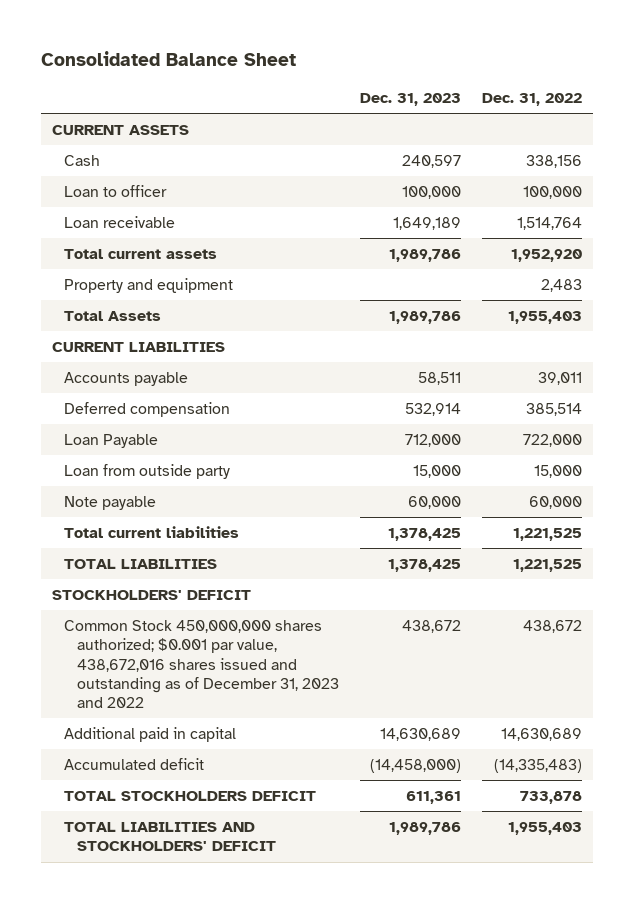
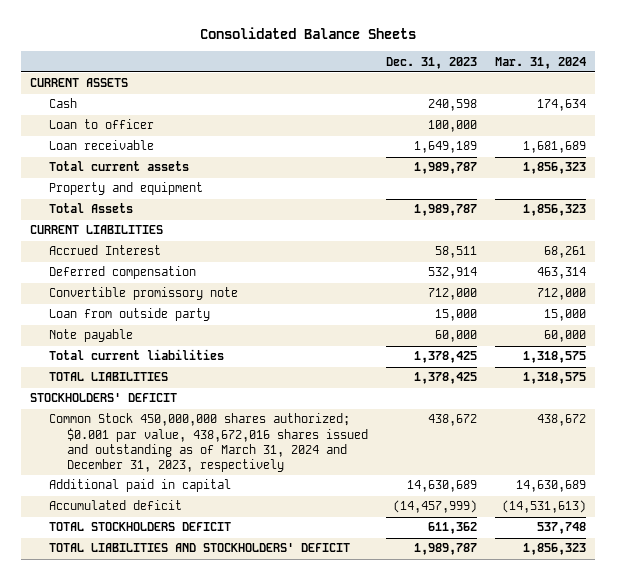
[41,50,297,66] Consolidated Balance Sheet -> [200,27,417,40] Consolidated Balance Sheets
[482,92,583,106] Dec. 31, 2022 -> none
none -> [495,56,587,69] Mar. 31, 2024
[402,155,462,169] 240,597 -> [428,99,478,112] 240,598
[389,249,462,263] 1,989,786 -> [414,162,478,175] 1,989,787
[389,311,462,325] 1,989,786 -> [414,204,478,217] 1,989,787
[64,372,189,387] Accounts payable -> [48,245,161,256] Accrued Interest
[64,434,159,449] Loan Payable -> [48,287,238,301] Convertible promissory note
[64,620,339,709] Common Stock 450,000,000 shares authorized; $0.001 par value, 438,672,016 shares issued and outstanding as of December 31, 2023 and 2022 -> [48,413,368,472] Common Stock 450,000,000 shares authorized; $0.001 par value, 438,672,016 shares issued and outstanding as of March 31, 2024 and December 31, 2023, respectively
[370,759,462,774] (14,458,000) -> [393,500,478,514] (14,457,999)
[406,791,462,805] 611,361 -> [428,522,478,535] 611,362
[389,822,462,836] 1,989,786 -> [414,543,478,556] 1,989,787

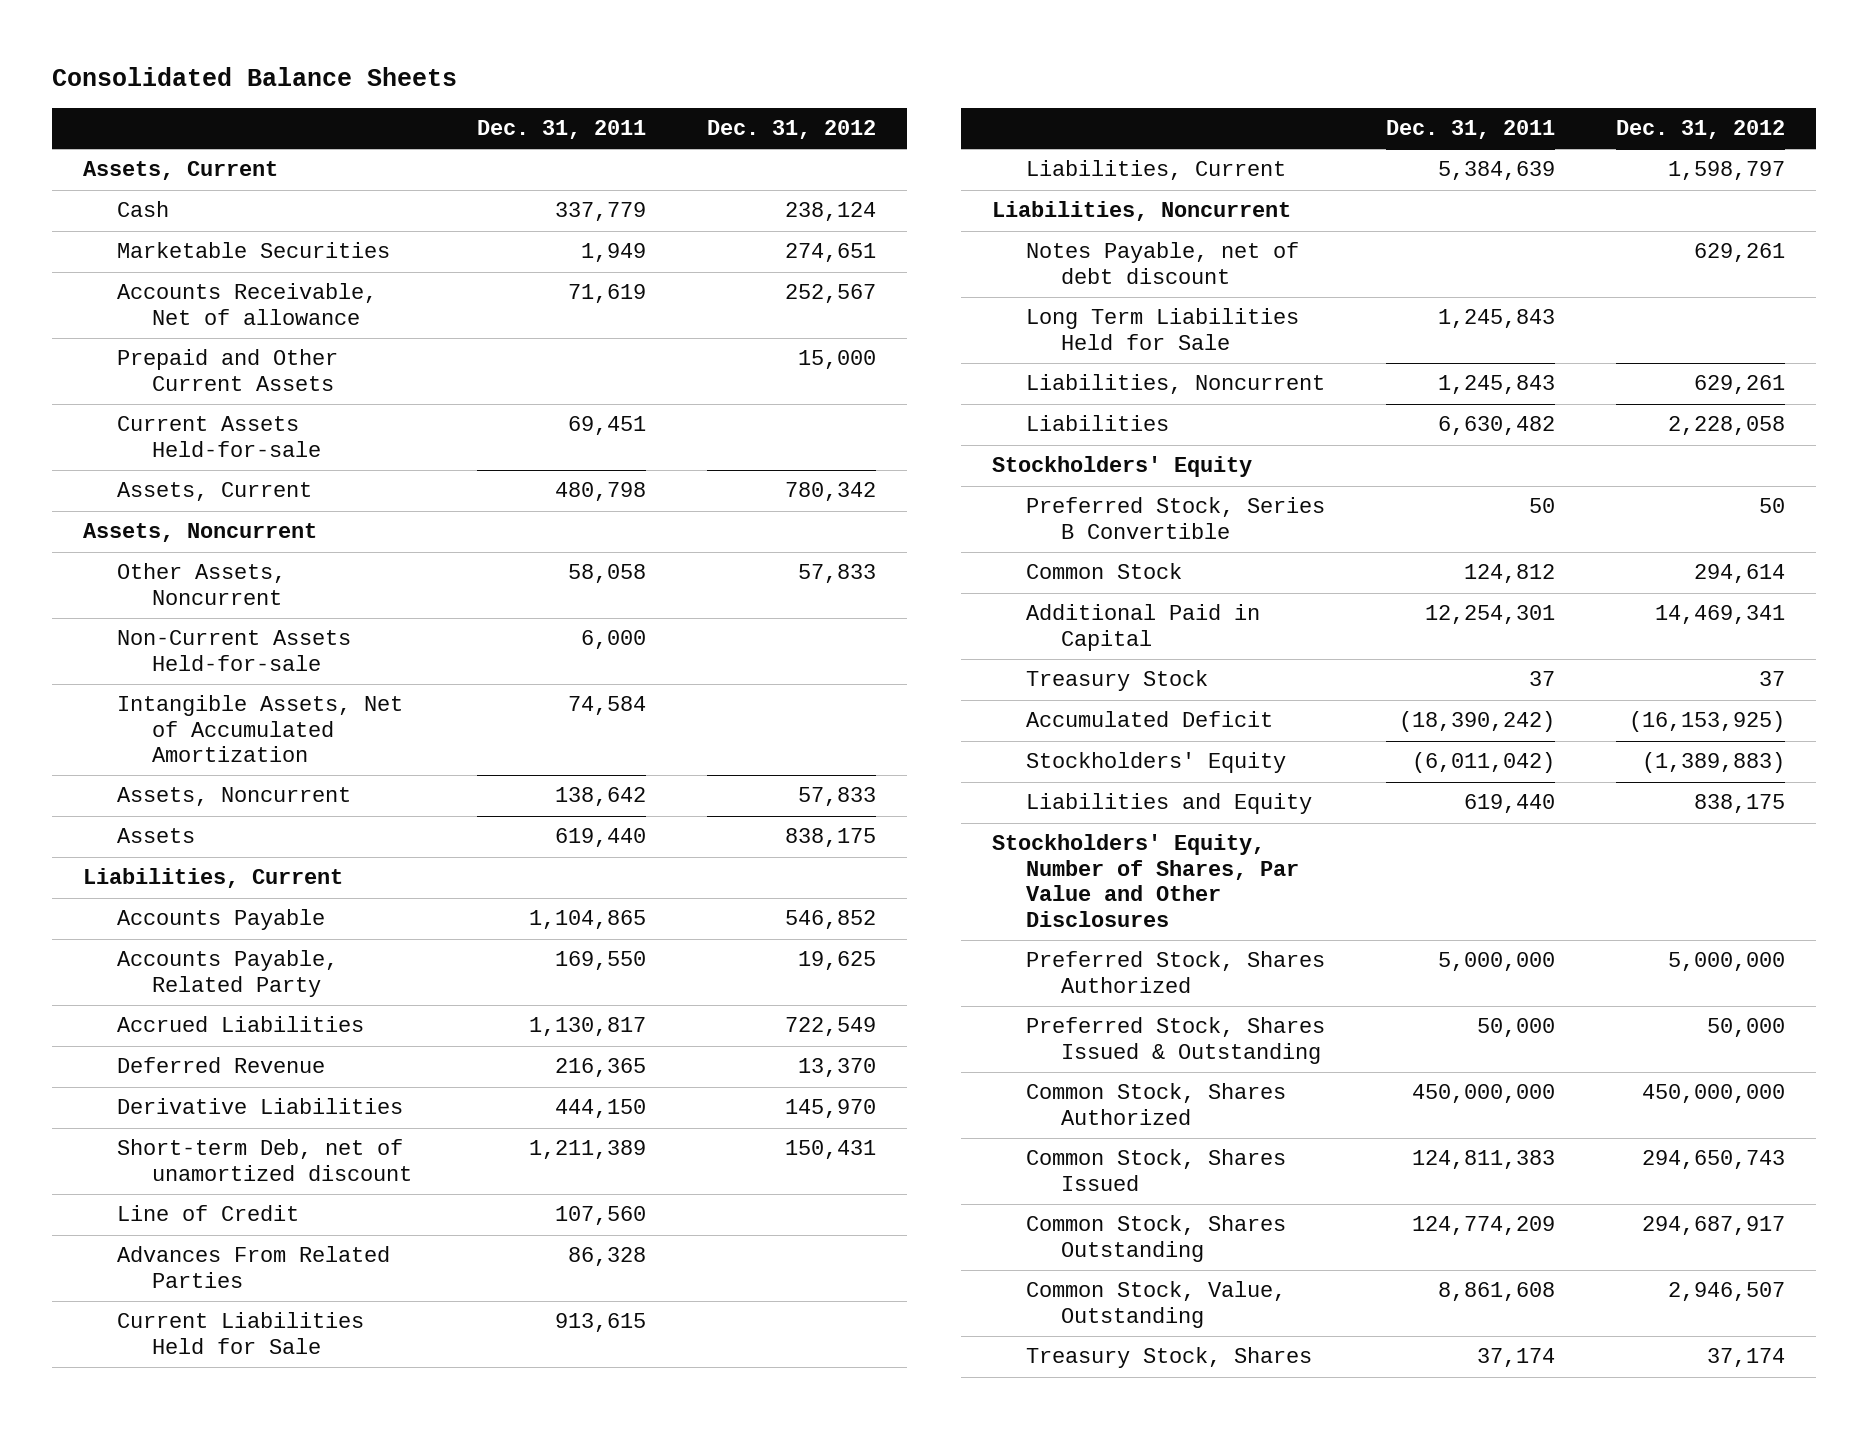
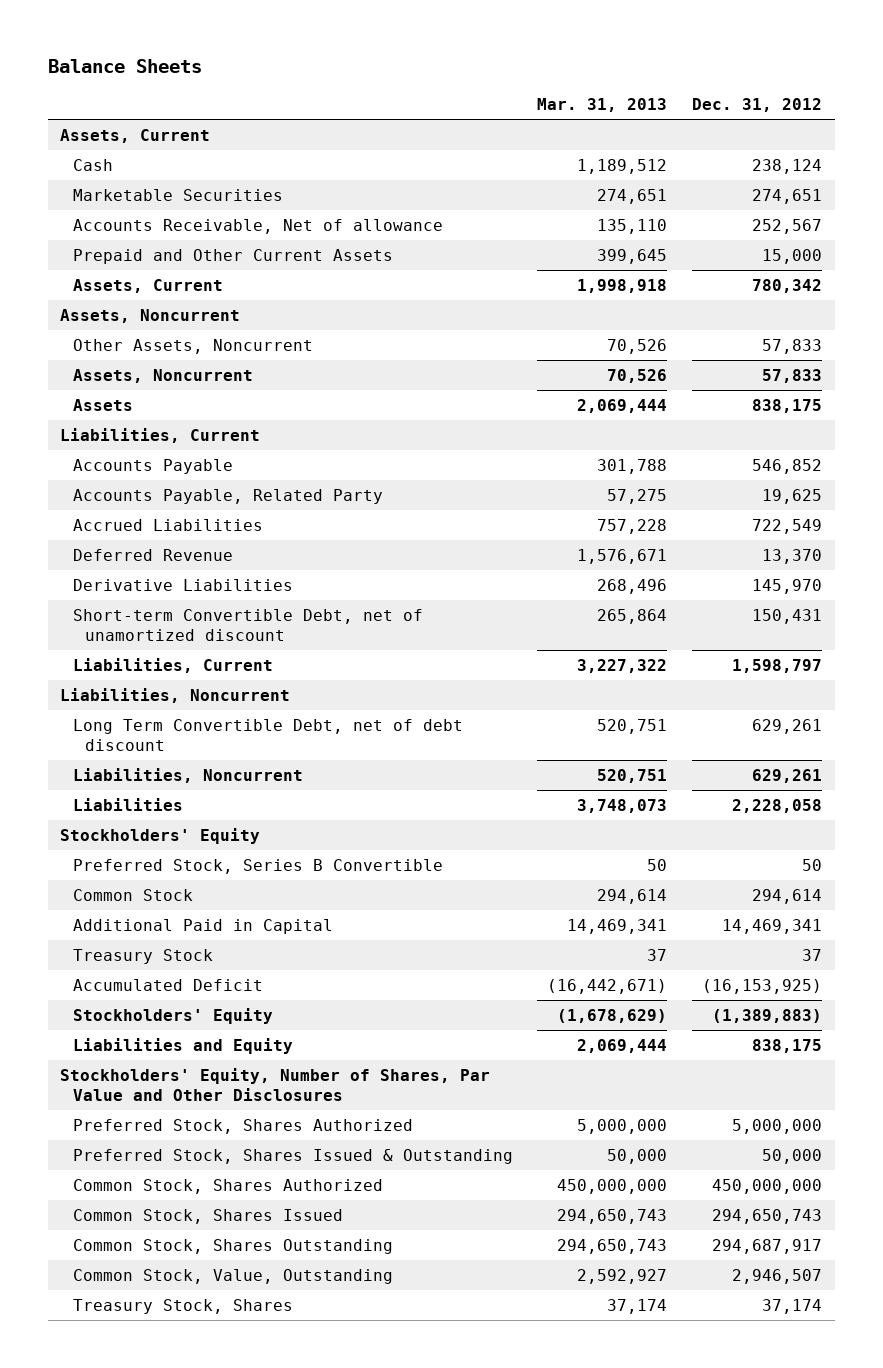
[52,66,458,86] Consolidated Balance Sheets -> [47,58,202,73] Balance Sheets
[477,120,647,140] Dec. 31, 2011 -> none
none -> [537,98,668,113] Mar. 31, 2013
[117,416,322,457] Current Assets Held-for-sale -> none
[117,630,352,671] Non-Current Assets Held-for-sale -> none
[117,695,404,763] Intangible Assets, Net of Accumulated Amortization -> none
[117,1205,300,1222] Line of Credit -> none
[117,1246,391,1288] Advances From Related Parties -> none
[117,1312,365,1354] Current Liabilities Held for Sale -> none
[117,1139,413,1181] Short-term Deb, net of unamortized discount -> [72,609,423,642] Short-term Convertible Debt, net of unamortized discount
[1026,308,1300,350] Long Term Liabilities Held for Sale -> none
[1026,242,1300,284] Notes Payable, net of debt discount -> [72,719,463,752] Long Term Convertible Debt, net of debt discount

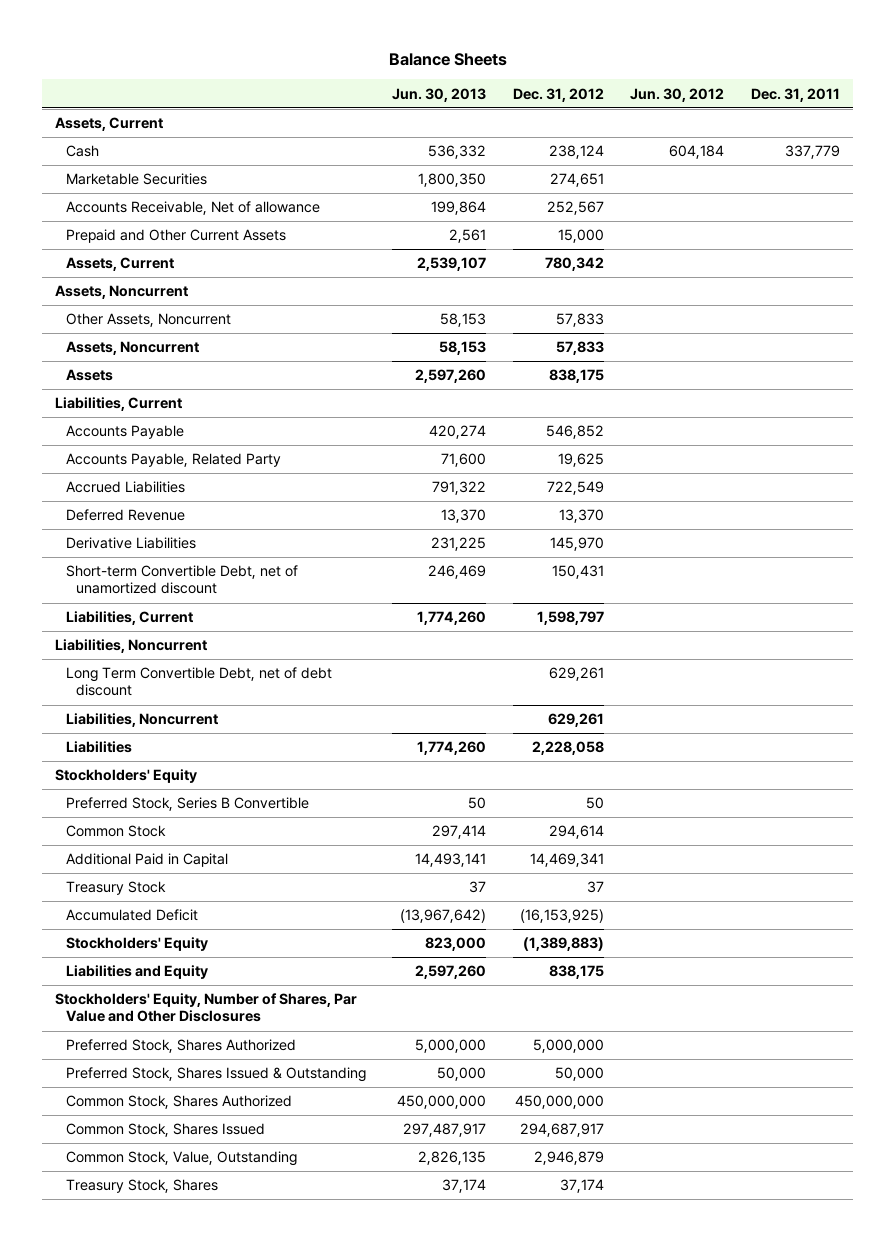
[537,98,668,113] Mar. 31, 2013 -> none
none -> [392,87,487,102] Jun. 30, 2013
none -> [630,87,725,102] Jun. 30, 2012
none -> [750,87,840,102] Dec. 31, 2011
[72,1239,393,1255] Common Stock, Shares Outstanding -> none
[712,1209,823,1225] 294,650,743 -> [519,1123,604,1138] 294,687,917
[732,1269,823,1285] 2,946,507 -> [533,1151,604,1166] 2,946,879

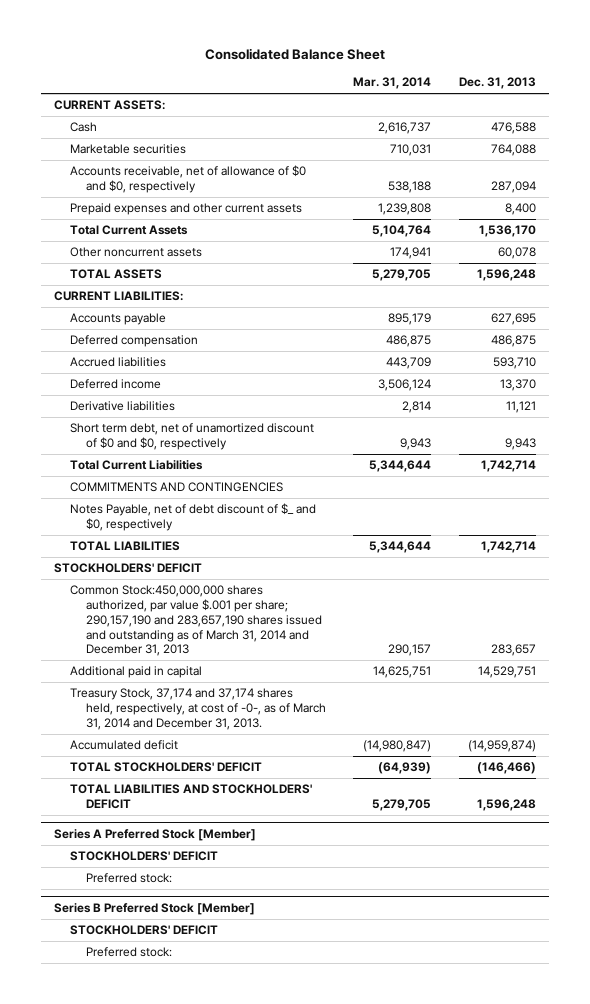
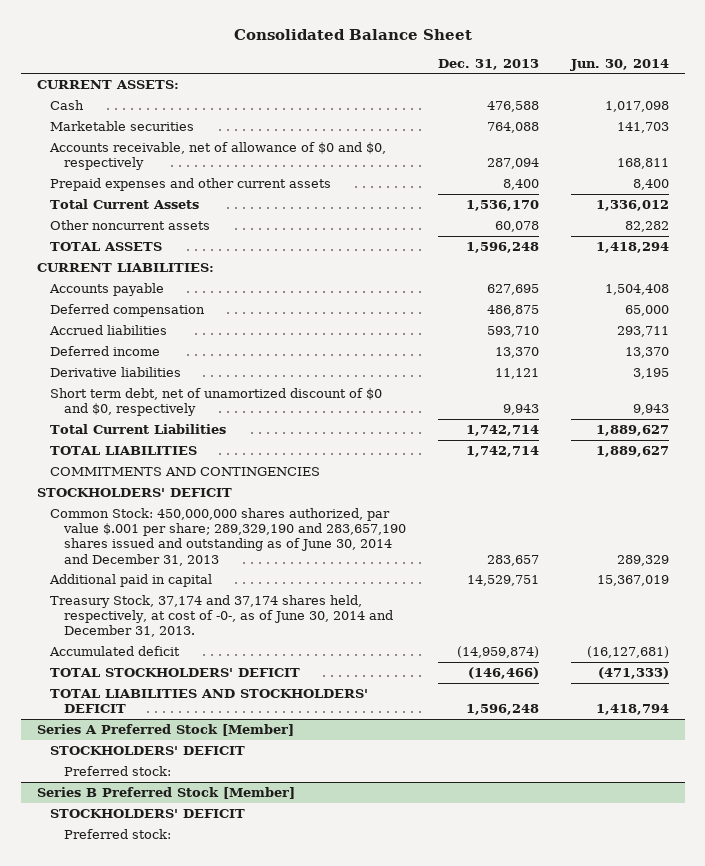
[353,77,432,90] Mar. 31, 2014 -> none
none -> [569,58,669,71] Jun. 30, 2014
[70,503,317,532] Notes Payable, net of debt discount of $_ and $0, respectively -> none
[70,482,284,493] COMMITMENTS AND CONTINGENCIES -> [50,466,321,476] COMMITMENTS AND CONTINGENCIES
[70,585,323,657] Common Stock:450,000,000 shares authorized, par value $.001 per share; 290,157,190 and 283,657,190 shares issued and outstanding as of March 31, 2014 and December 31, 2013 -> [50,507,406,566] Common Stock: 450,000,000 shares authorized, par value $.001 per share; 289,329,190 and 283,657,190 shares issued and outstanding as of June 30, 2014 and December 31, 2013
[70,688,327,730] Treasury Stock, 37,174 and 37,174 shares held, respectively, at cost of -0-, as of March 31, 2014 and December 31, 2013. -> [50,594,393,638] Treasury Stock, 37,174 and 37,174 shares held, respectively, at cost of -0-, as of June 30, 2014 and December 31, 2013.

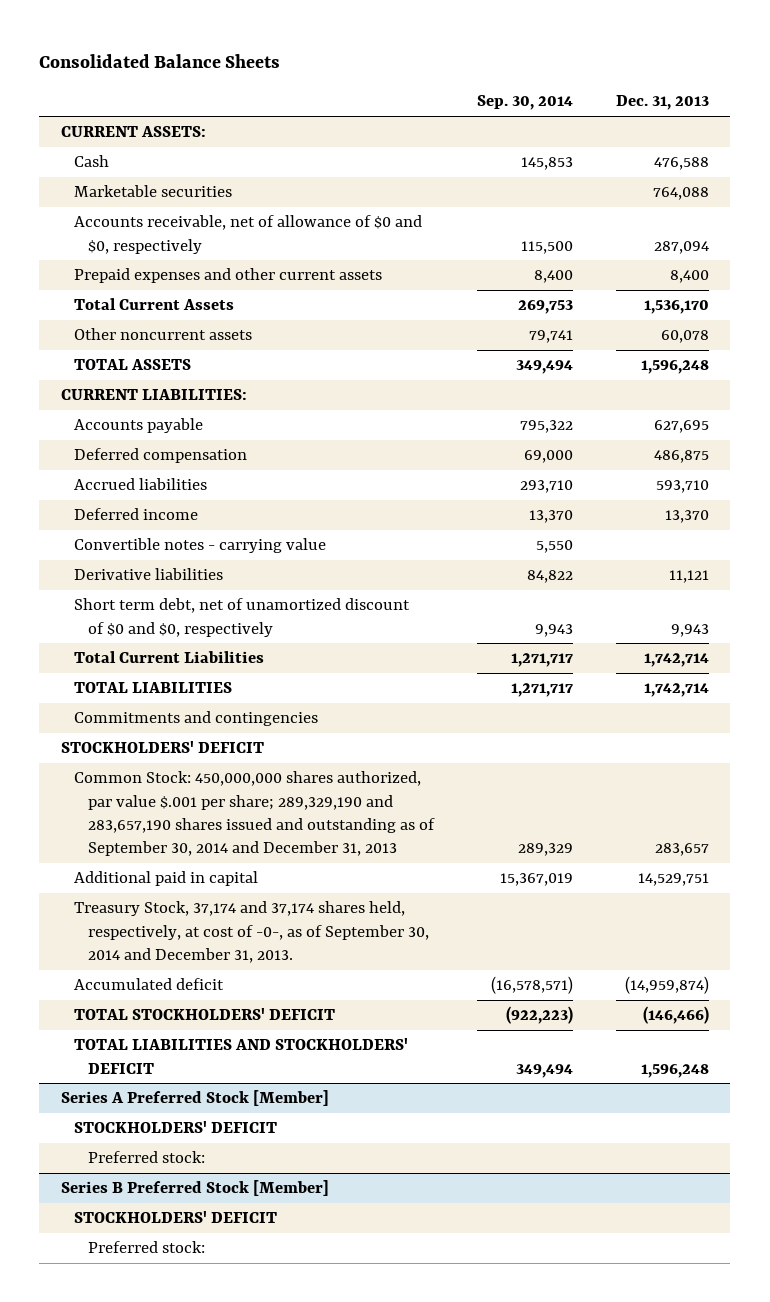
[233,29,472,41] Consolidated Balance Sheet -> [39,53,281,68] Consolidated Balance Sheets
[569,58,669,71] Jun. 30, 2014 -> none
none -> [477,95,574,111] Sep. 30, 2014
none -> [74,538,327,554] Convertible notes - carrying value
[50,466,321,476] COMMITMENTS AND CONTINGENCIES -> [74,711,319,727] Commitments and contingencies
[50,507,406,566] Common Stock: 450,000,000 shares authorized, par value $.001 per share; 289,329,190 and 283,657,190 shares issued and outstanding as of June 30, 2014 and December 31, 2013 -> [74,771,436,857] Common Stock: 450,000,000 shares authorized, par value $.001 per share; 289,329,190 and 283,657,190 shares issued and outstanding as of September 30, 2014 and December 31, 2013
[50,594,393,638] Treasury Stock, 37,174 and 37,174 shares held, respectively, at cost of -0-, as of June 30, 2014 and December 31, 2013. -> [74,901,430,963] Treasury Stock, 37,174 and 37,174 shares held, respectively, at cost of -0-, as of September 30, 2014 and December 31, 2013.

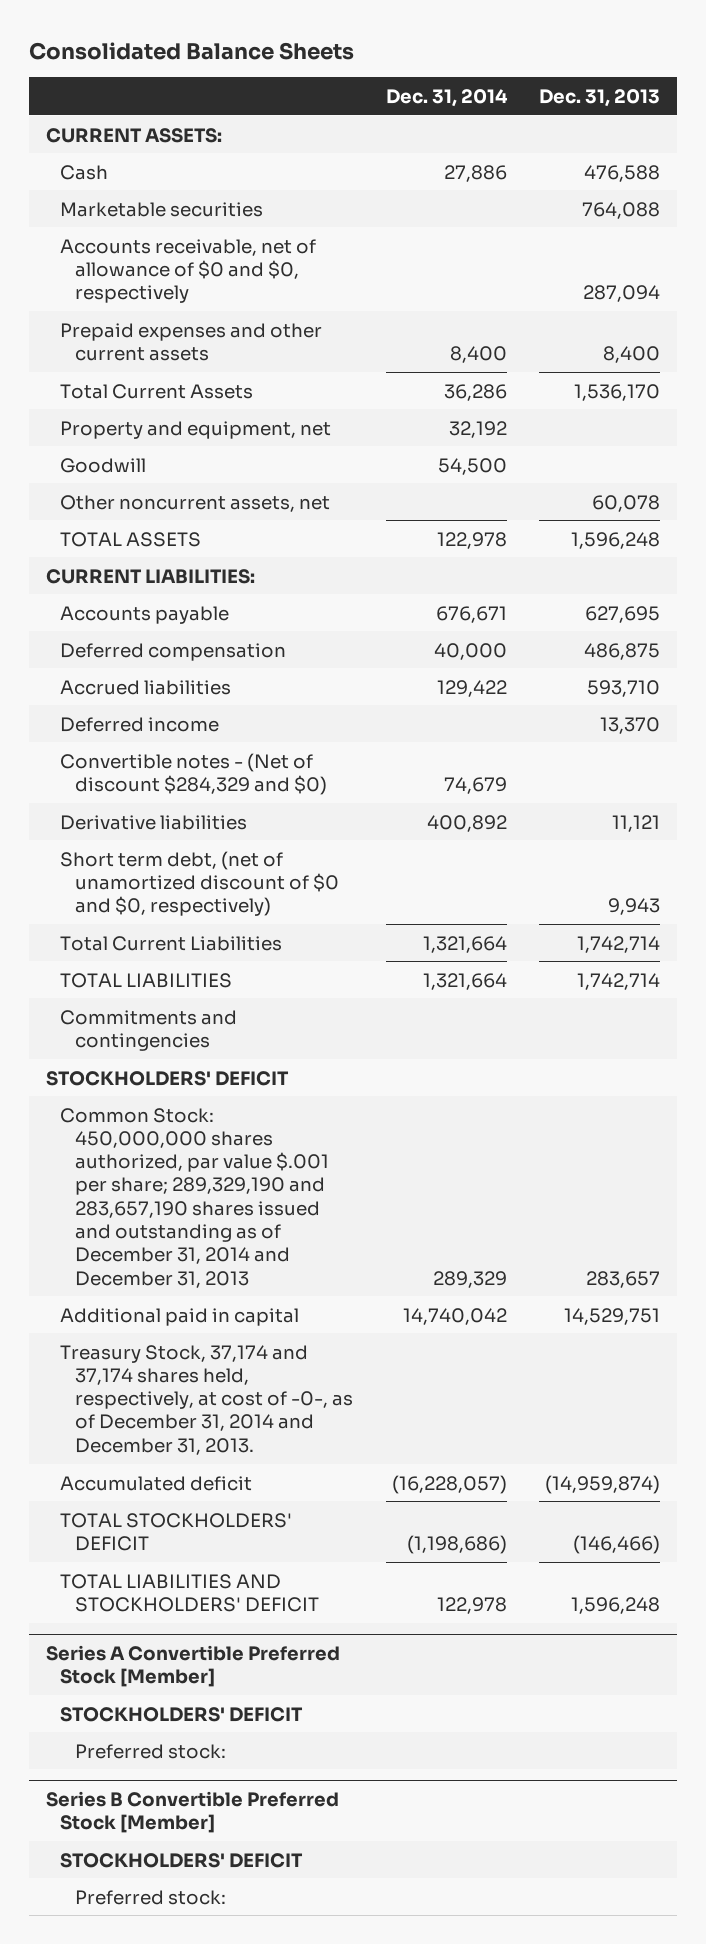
[477,95,574,111] Sep. 30, 2014 -> none
none -> [385,88,508,107] Dec. 31, 2014
none -> [60,420,332,439] Property and equipment, net
none -> [60,457,147,473] Goodwill
[74,328,253,341] Other noncurrent assets -> [60,494,331,512] Other noncurrent assets, net
[74,538,327,554] Convertible notes - carrying value -> [60,752,327,795] Convertible notes - (Net of discount $284,329 and $0)
[74,598,411,637] Short term debt, net of unamortized discount of $0 and $0, respectively -> [60,850,339,917] Short term debt, (net of unamortized discount of $0 and $0, respectively)
[74,771,436,857] Common Stock: 450,000,000 shares authorized, par value $.001 per share; 289,329,190 and 283,657,190 shares issued and outstanding as of September 30, 2014 and December 31, 2013 -> [60,1107,329,1288] Common Stock: 450,000,000 shares authorized, par value $.001 per share; 289,329,190 and 283,657,190 shares issued and outstanding as of December 31, 2014 and December 31, 2013
[74,901,430,963] Treasury Stock, 37,174 and 37,174 shares held, respectively, at cost of -0-, as of September 30, 2014 and December 31, 2013. -> [60,1344,353,1455] Treasury Stock, 37,174 and 37,174 shares held, respectively, at cost of -0-, as of December 31, 2014 and December 31, 2013.
[60,1090,329,1107] Series A Preferred Stock [Member] -> [45,1645,340,1688] Series A Convertible Preferred Stock [Member]
[60,1180,329,1197] Series B Preferred Stock [Member] -> [45,1791,339,1834] Series B Convertible Preferred Stock [Member]

